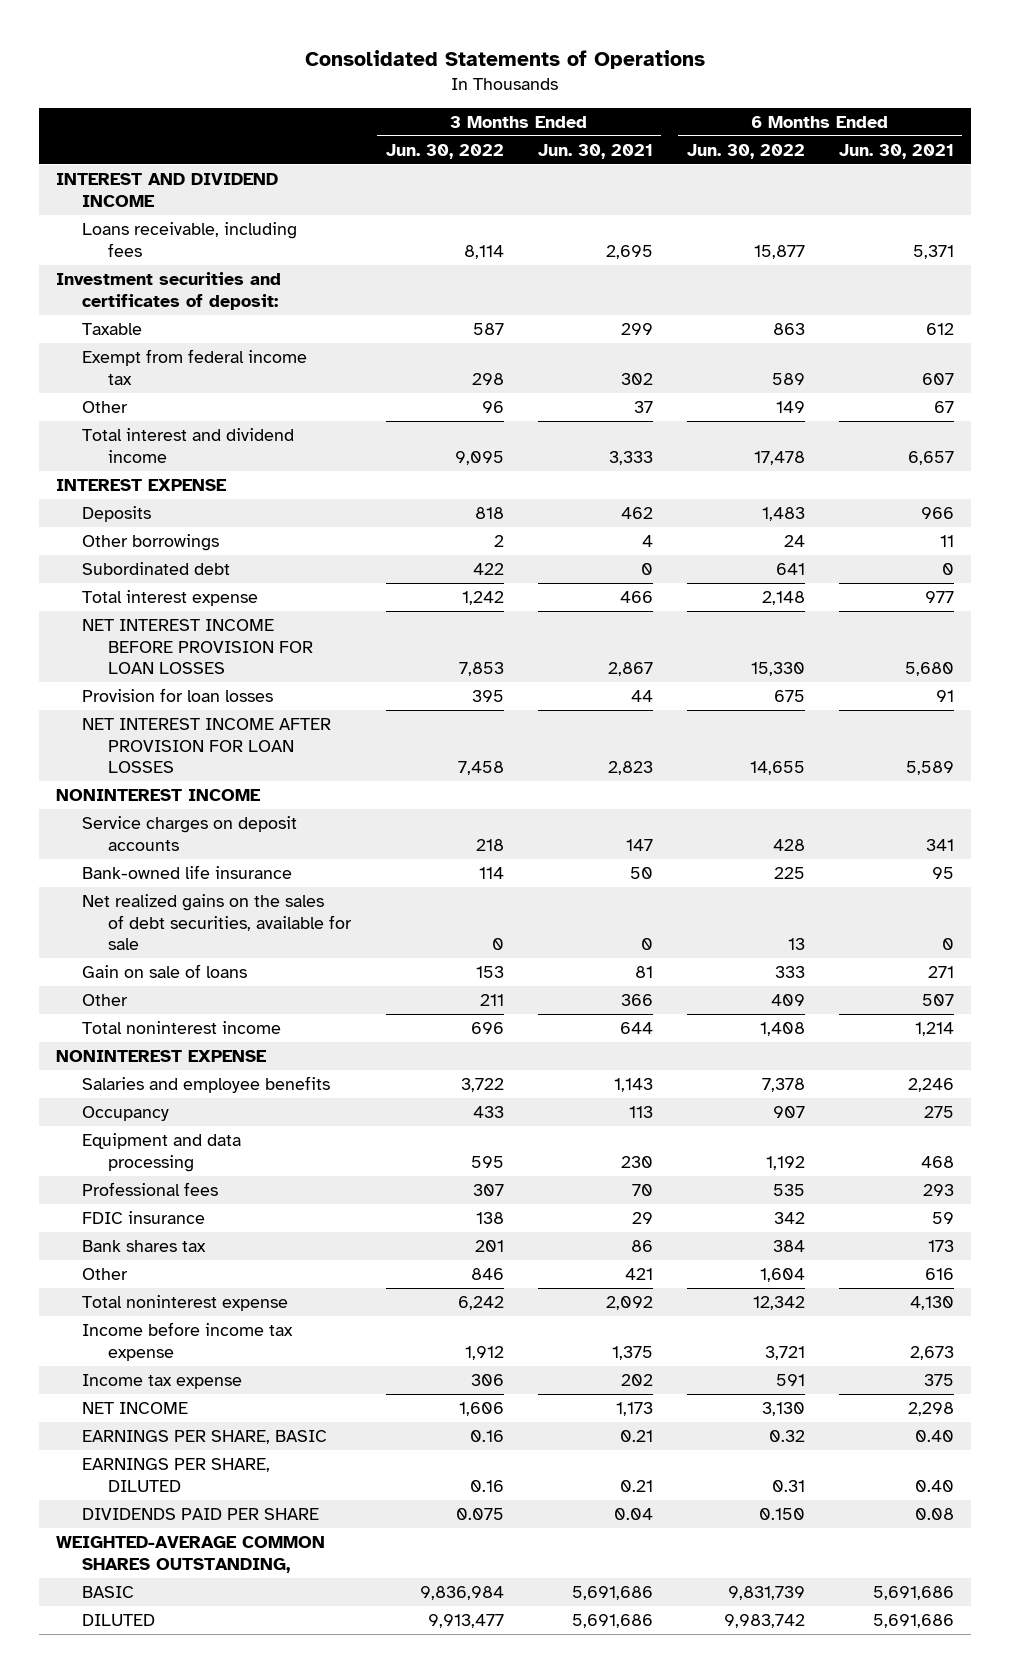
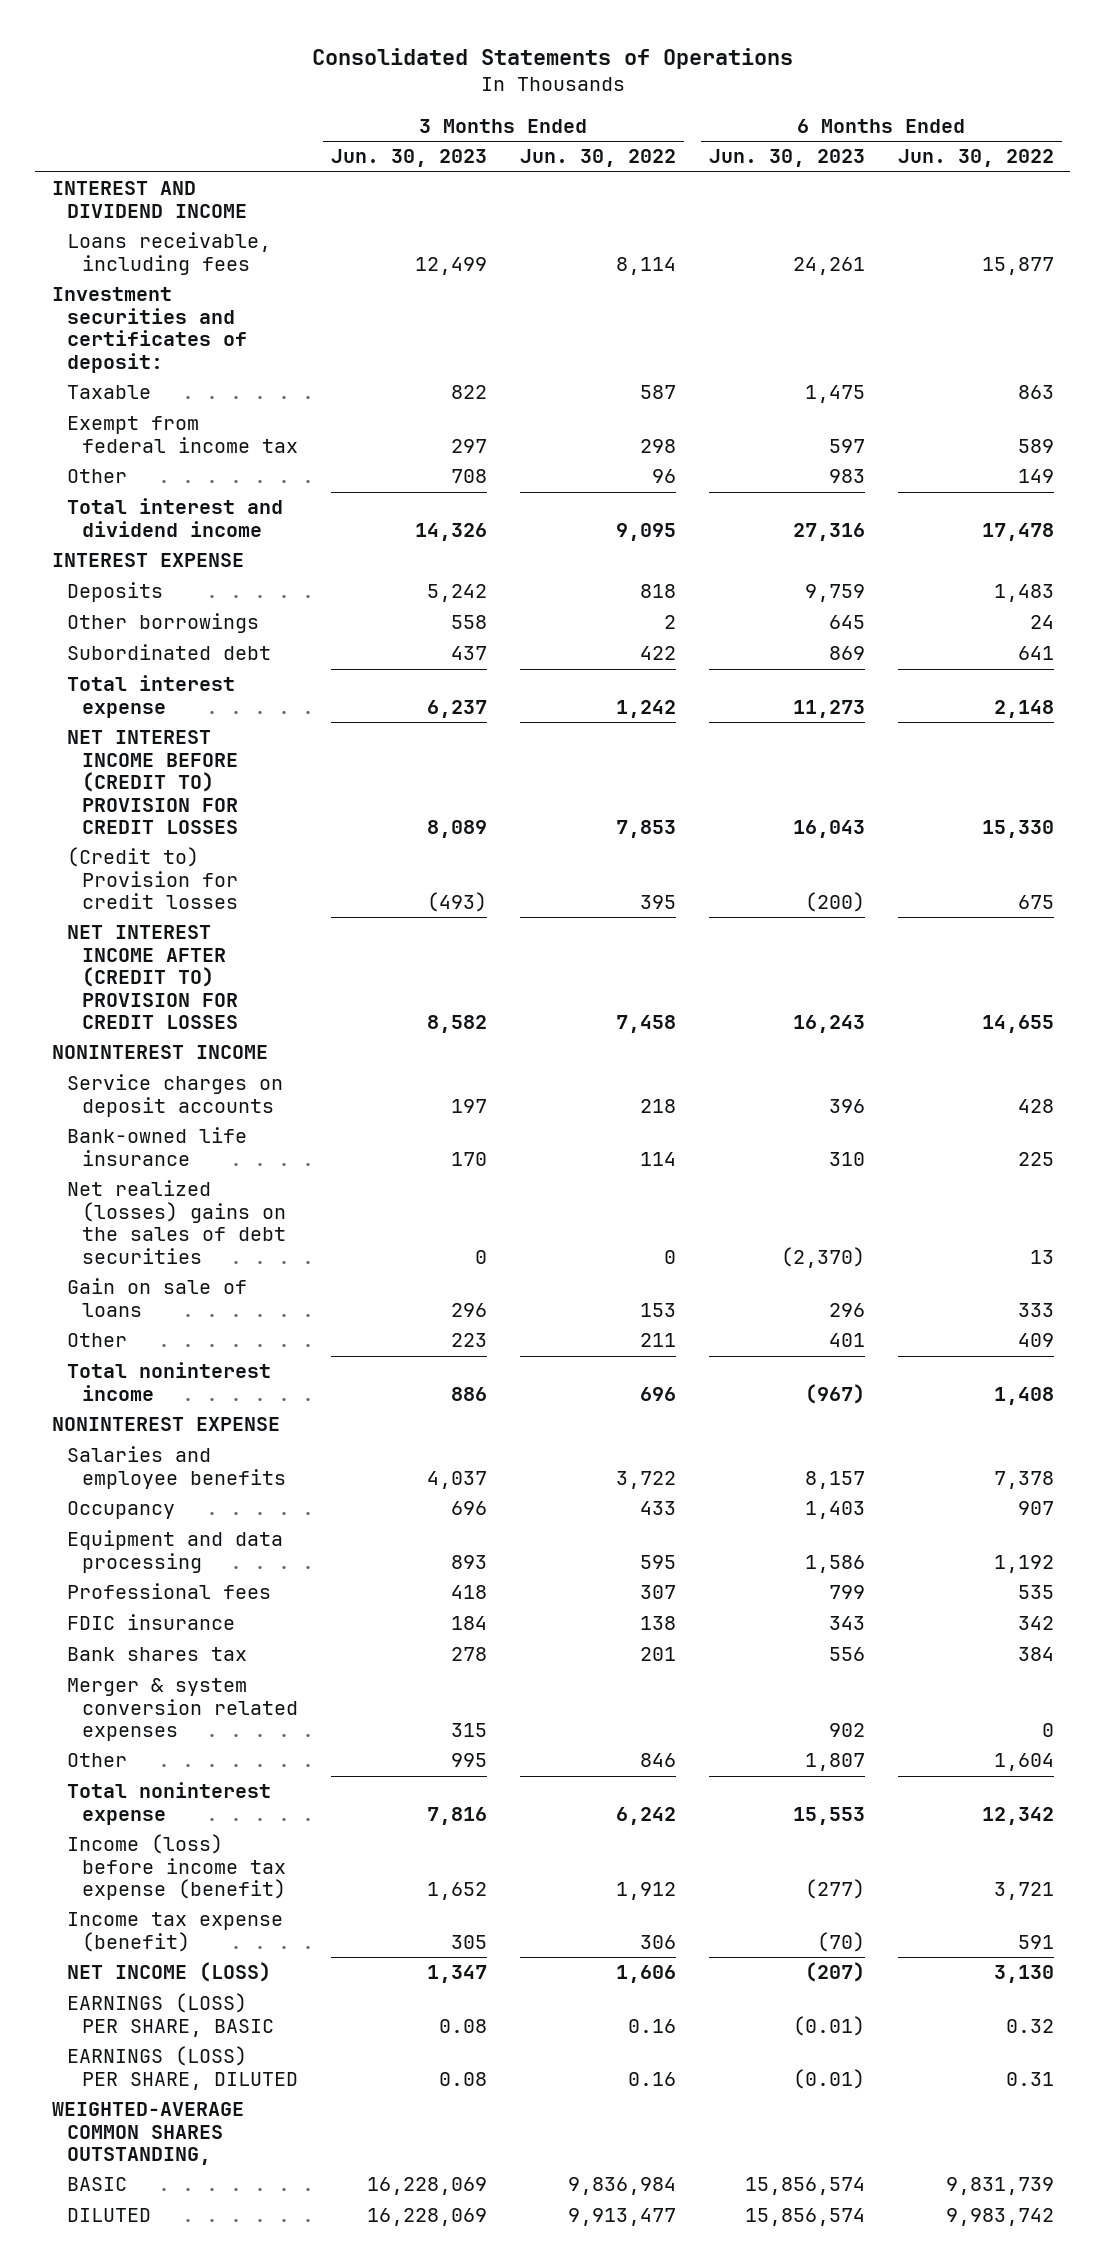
[537,143,653,159] Jun. 30, 2021 -> none
[838,143,954,159] Jun. 30, 2021 -> none
none -> [330,149,487,168] Jun. 30, 2023
none -> [708,149,865,168] Jun. 30, 2023
[82,618,314,675] NET INTEREST INCOME BEFORE PROVISION FOR LOAN LOSSES -> [66,730,238,835] NET INTEREST INCOME BEFORE (CREDIT TO) PROVISION FOR CREDIT LOSSES
[82,687,274,702] Provision for loan losses -> [66,847,238,910] (Credit to) Provision for credit losses
[82,717,332,774] NET INTEREST INCOME AFTER PROVISION FOR LOAN LOSSES -> [66,925,238,1030] NET INTEREST INCOME AFTER (CREDIT TO) PROVISION FOR CREDIT LOSSES
[82,893,353,951] Net realized gains on the sales of debt securities, available for sale -> [66,1180,286,1264] Net realized (losses) gains on the sales of debt securities
none -> [66,1678,298,1742] Merger & system conversion related expenses
[82,1507,320,1520] DIVIDENDS PAID PER SHARE -> none
[82,1321,294,1361] Income before income tax expense -> [66,1834,286,1901] Income (loss) before income tax expense (benefit)
[82,1373,243,1389] Income tax expense -> [66,1912,283,1952] Income tax expense (benefit)
[82,1401,189,1414] NET INCOME -> [66,1962,271,1983] NET INCOME (LOSS)
[82,1429,328,1444] EARNINGS PER SHARE, BASIC -> [66,1993,274,2037] EARNINGS (LOSS) PER SHARE, BASIC
[82,1457,271,1492] EARNINGS PER SHARE, DILUTED -> [66,2046,298,2090] EARNINGS (LOSS) PER SHARE, DILUTED

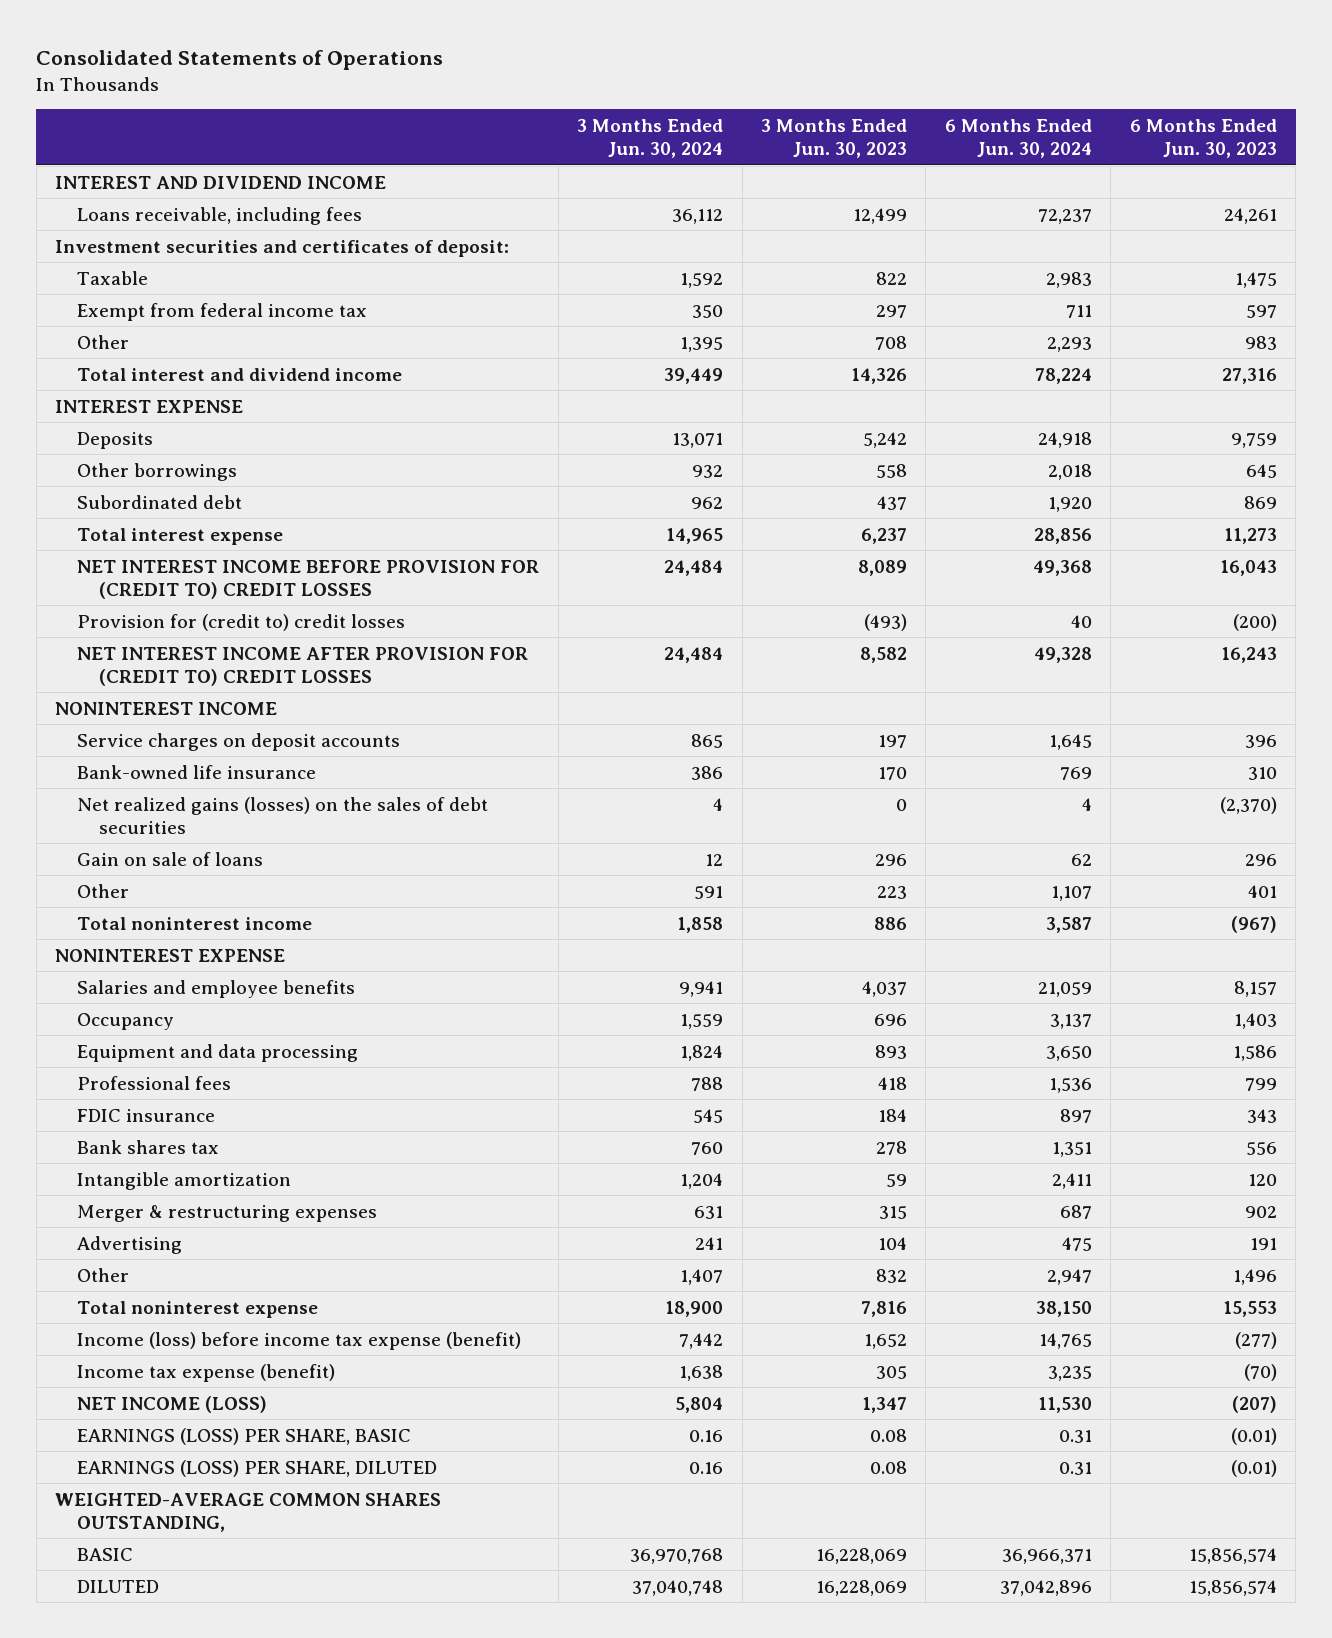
[519,149,676,168] Jun. 30, 2022 -> none
[897,149,1054,168] Jun. 30, 2022 -> none
none -> [577,119,724,159] 3 Months Ended Jun. 30, 2024
none -> [944,119,1092,159] 6 Months Ended Jun. 30, 2024
[66,730,238,835] NET INTEREST INCOME BEFORE (CREDIT TO) PROVISION FOR CREDIT LOSSES -> [77,559,540,599] NET INTEREST INCOME BEFORE PROVISION FOR (CREDIT TO) CREDIT LOSSES
[66,847,238,910] (Credit to) Provision for credit losses -> [77,613,406,631] Provision for (credit to) credit losses
[66,925,238,1030] NET INTEREST INCOME AFTER (CREDIT TO) PROVISION FOR CREDIT LOSSES -> [77,646,529,686] NET INTEREST INCOME AFTER PROVISION FOR (CREDIT TO) CREDIT LOSSES
[66,1180,286,1264] Net realized (losses) gains on the sales of debt securities -> [77,796,489,834] Net realized gains (losses) on the sales of debt securities
none -> [77,1171,292,1190] Intangible amortization
[66,1678,298,1742] Merger & system conversion related expenses -> [77,1204,378,1222] Merger & restructuring expenses
none -> [77,1235,183,1254] Advertising
[450,1753,487,1768] 995 -> [875,1268,907,1283] 832
[804,1753,865,1772] 1,807 -> [1232,1268,1277,1285] 1,496

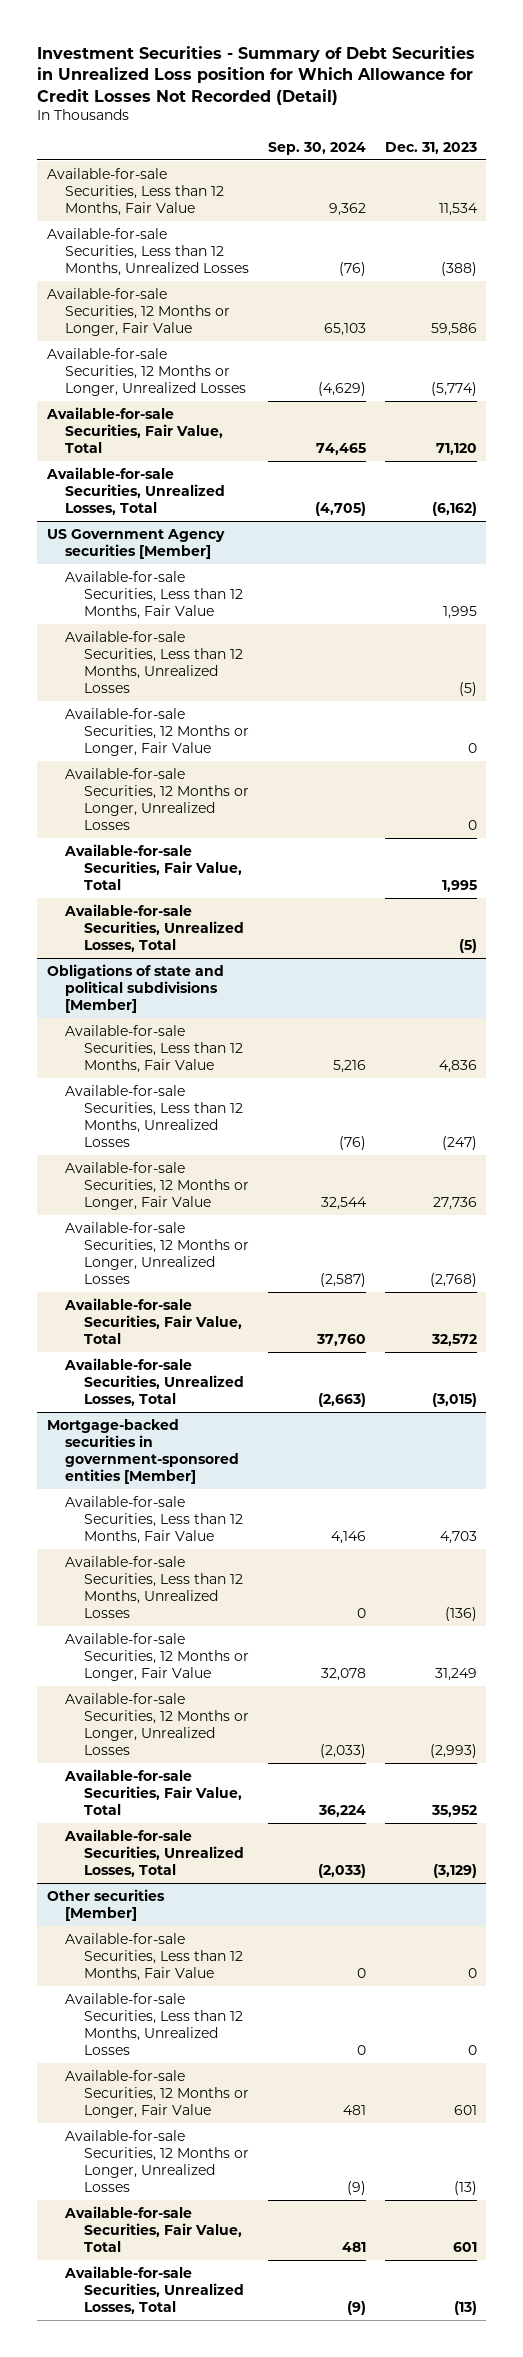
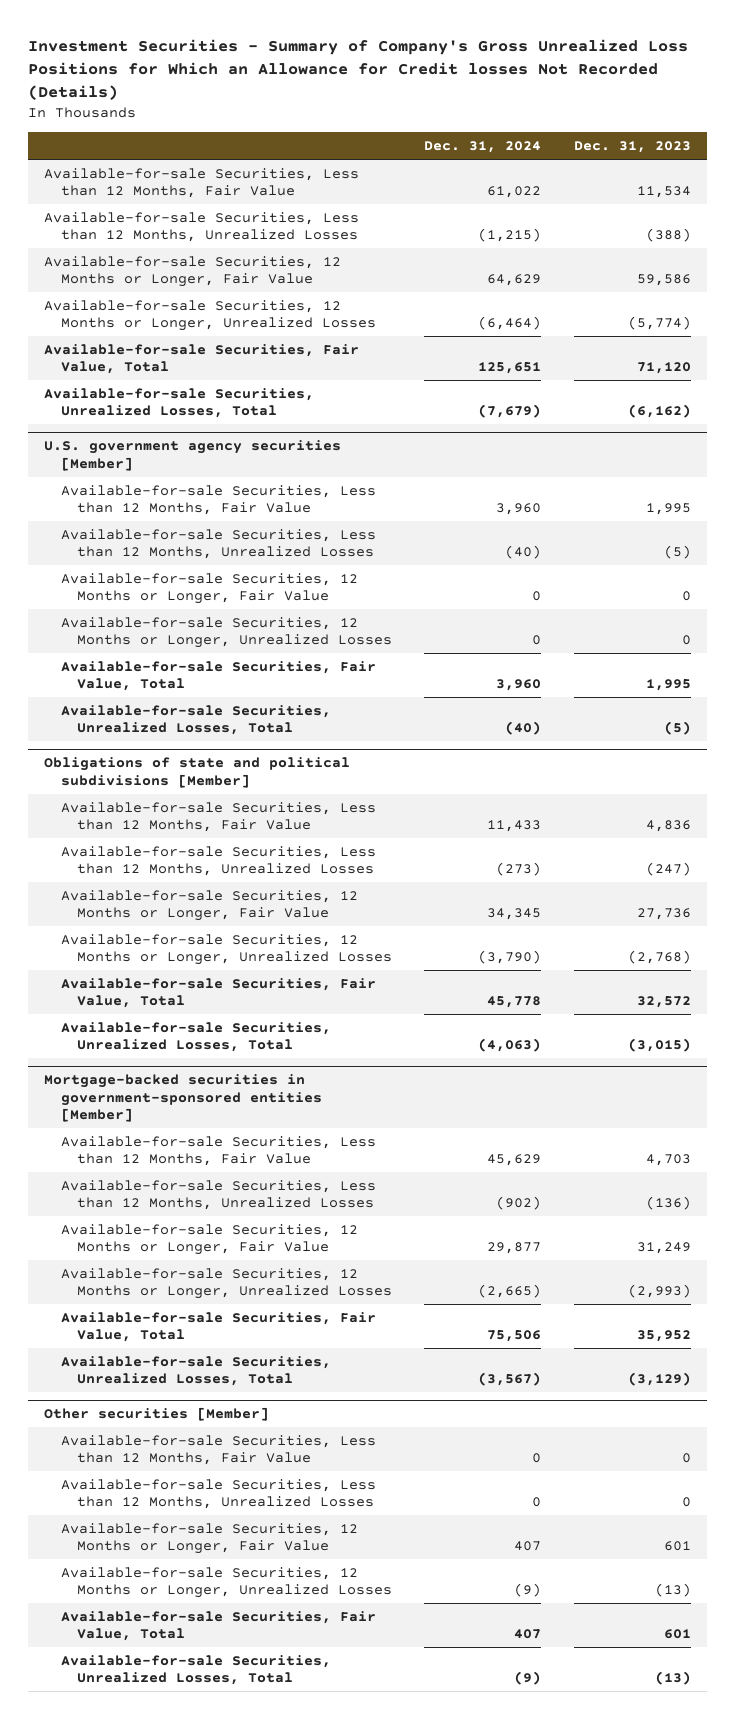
[37,45,476,105] Investment Securities - Summary of Debt Securities in Unrealized Loss position for Which Allowance for Credit Losses Not Recorded (Detail) -> [27,39,688,101] Investment Securities - Summary of Company's Gross Unrealized Loss Positions for Which an Allowance for Credit losses Not Recorded (Details)
[268,141,367,155] Sep. 30, 2024 -> none
none -> [424,140,542,153] Dec. 31, 2024
[46,528,225,559] US Government Agency securities [Member] -> [44,440,342,471] U.S. government agency securities [Member]

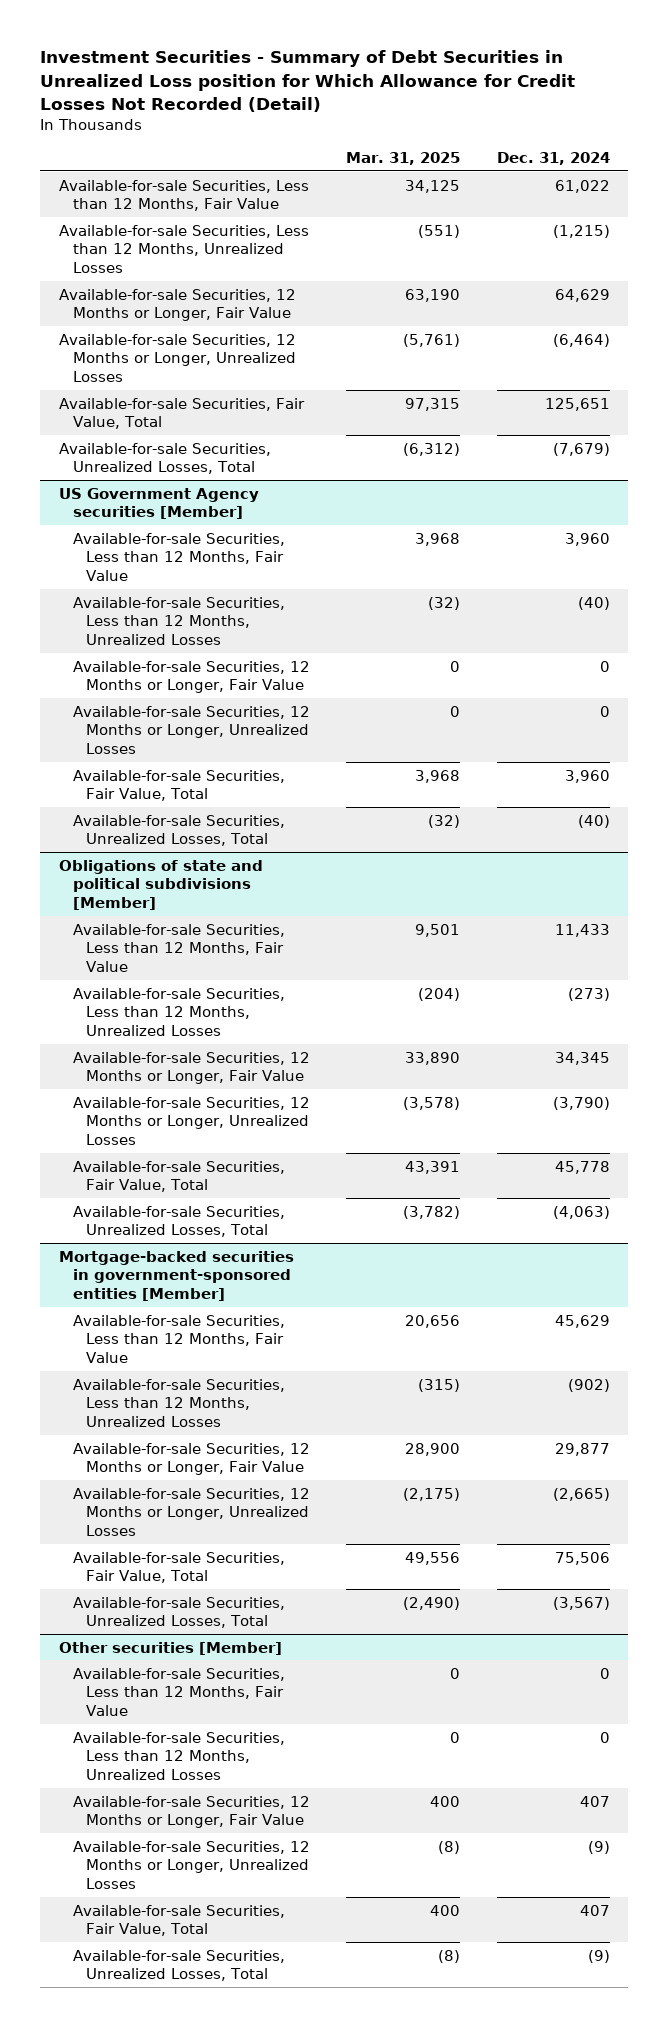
[27,39,688,101] Investment Securities - Summary of Company's Gross Unrealized Loss Positions for Which an Allowance for Credit losses Not Recorded (Details) -> [40,50,576,112] Investment Securities - Summary of Debt Securities in Unrealized Loss position for Which Allowance for Credit Losses Not Recorded (Detail)
[573,140,691,153] Dec. 31, 2023 -> none
none -> [346,152,461,166] Mar. 31, 2025
[44,440,342,471] U.S. government agency securities [Member] -> [58,487,259,520] US Government Agency securities [Member]

